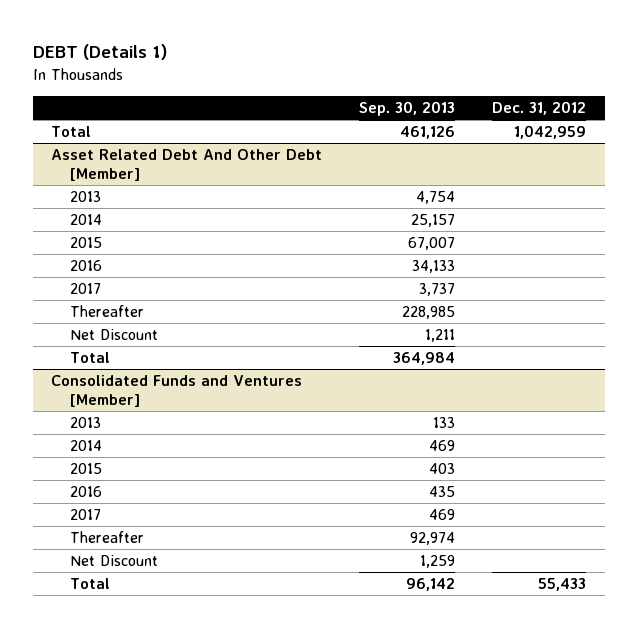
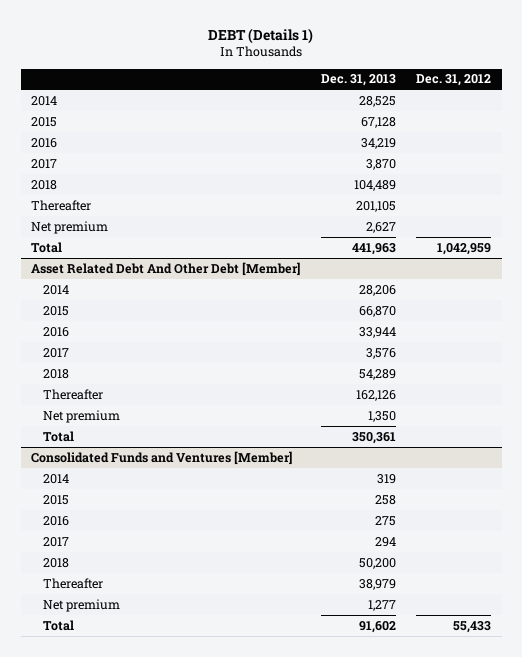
[359,101,456,117] Sep. 30, 2013 -> none
none -> [320,74,396,87] Dec. 31, 2013
none -> [30,95,57,106] 2014
none -> [30,116,57,127] 2015
none -> [30,137,57,148] 2016
none -> [30,158,57,169] 2017
none -> [30,179,57,190] 2018
none -> [30,199,91,211] Thereafter
none -> [30,220,108,234] Net premium
[69,191,101,203] 2013 -> none
none -> [43,368,70,379] 2018
[69,329,158,341] Net Discount -> [43,409,121,423] Net premium
[69,417,101,429] 2013 -> none
none -> [43,557,70,568] 2018
[69,555,158,567] Net Discount -> [43,598,121,612] Net premium

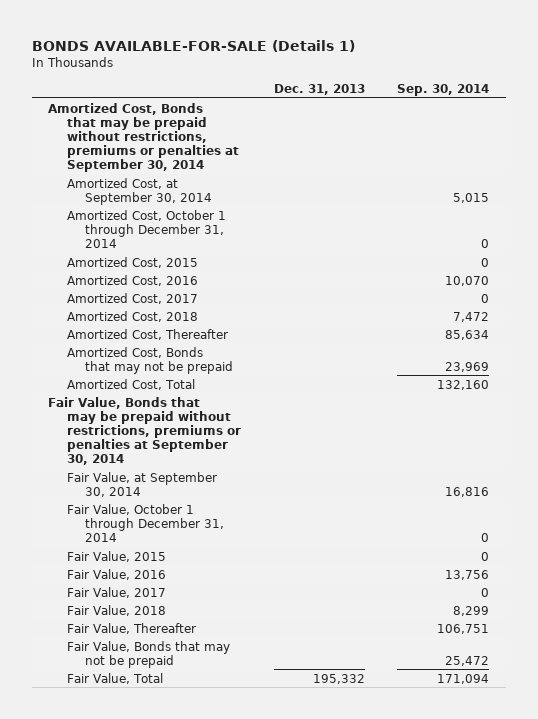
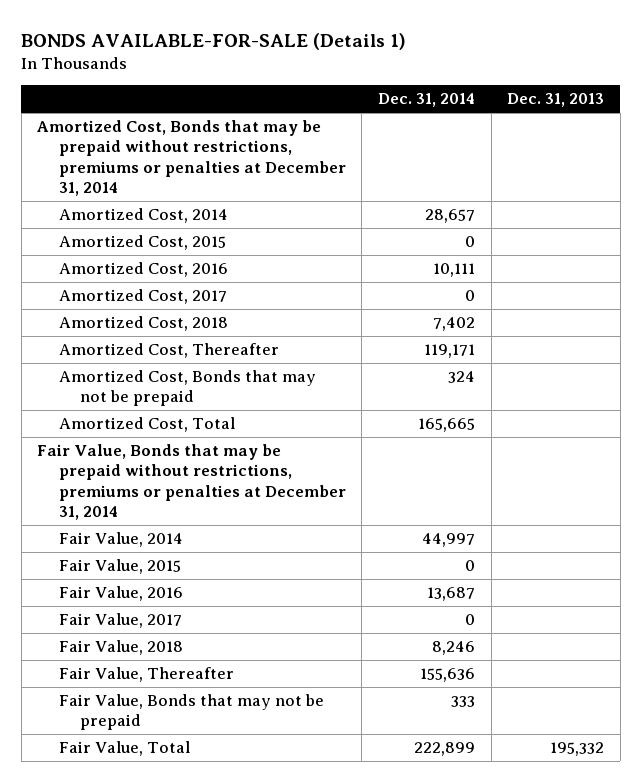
[397,83,490,96] Sep. 30, 2014 -> none
none -> [377,93,475,108] Dec. 31, 2014
[66,209,226,249] Amortized Cost, October 1 through December 31, 2014 -> none
[48,102,239,173] Amortized Cost, Bonds that may be prepaid without restrictions, premiums or penalties at September 30, 2014 -> [37,120,346,196] Amortized Cost, Bonds that may be prepaid without restrictions, premiums or penalties at December 31, 2014
[66,177,213,205] Amortized Cost, at September 30, 2014 -> [58,208,228,224] Amortized Cost, 2014
[66,503,225,543] Fair Value, October 1 through December 31, 2014 -> none
[48,396,241,466] Fair Value, Bonds that may be prepaid without restrictions, premiums or penalties at September 30, 2014 -> [37,444,346,520] Fair Value, Bonds that may be prepaid without restrictions, premiums or penalties at December 31, 2014
[66,471,217,497] Fair Value, at September 30, 2014 -> [58,532,183,548] Fair Value, 2014

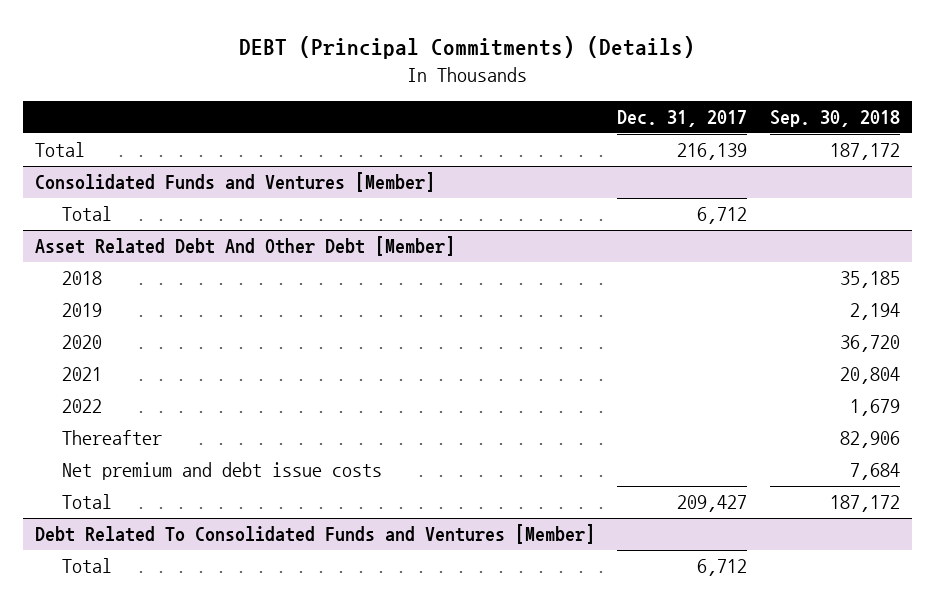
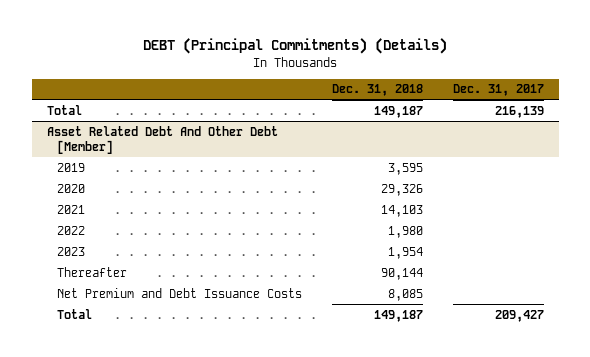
[770,110,901,128] Sep. 30, 2018 -> none
none -> [331,84,423,97] Dec. 31, 2018
[34,172,435,193] Consolidated Funds and Ventures [Member] -> none
[62,206,113,222] Total -> none
[62,271,103,286] 2018 -> none
none -> [56,246,85,256] 2023
[62,462,383,481] Net premium and debt issue costs -> [56,287,302,298] Net Premium and Debt Issuance Costs
[34,524,595,545] Debt Related To Consolidated Funds and Ventures [Member] -> none
[62,558,113,574] Total -> none

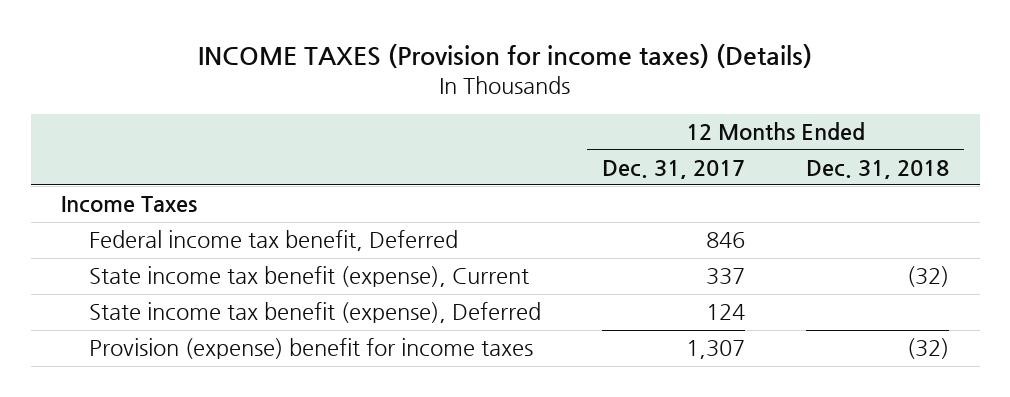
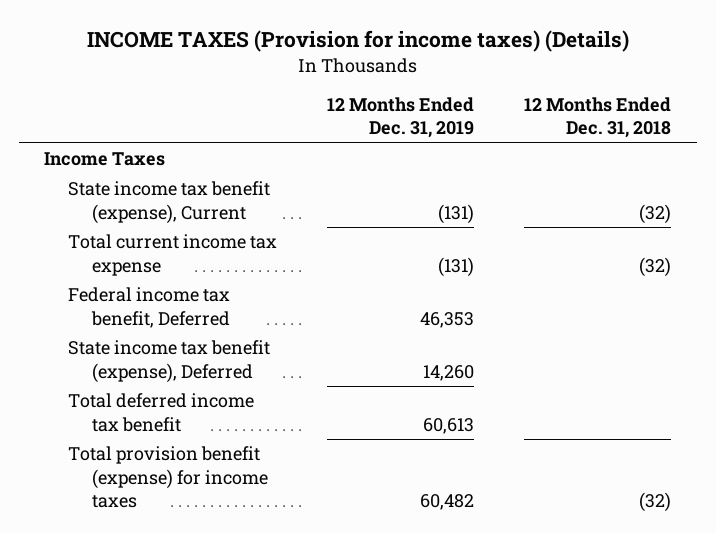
[602,159,746,179] Dec. 31, 2017 -> none
none -> [327,97,475,139] 12 Months Ended Dec. 31, 2019
none -> [68,234,278,276] Total current income tax expense
[89,230,459,252] Federal income tax benefit, Deferred -> [68,287,231,328] Federal income tax benefit, Deferred
none -> [68,393,255,432] Total deferred income tax benefit
[89,338,534,360] Provision (expense) benefit for income taxes -> [68,446,269,509] Total provision benefit (expense) for income taxes

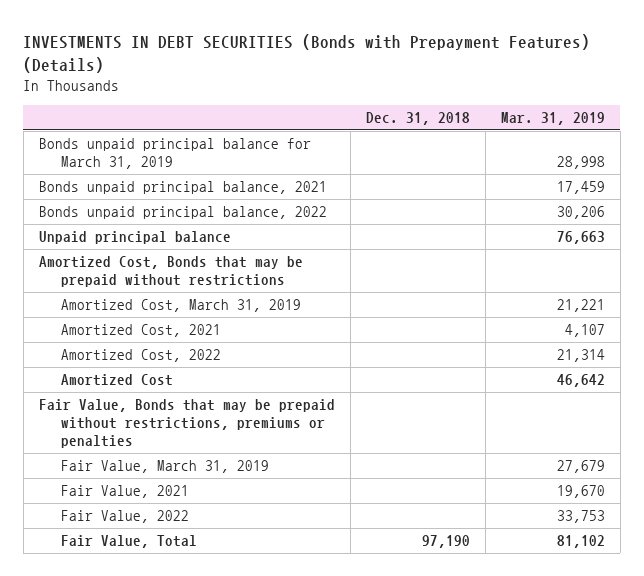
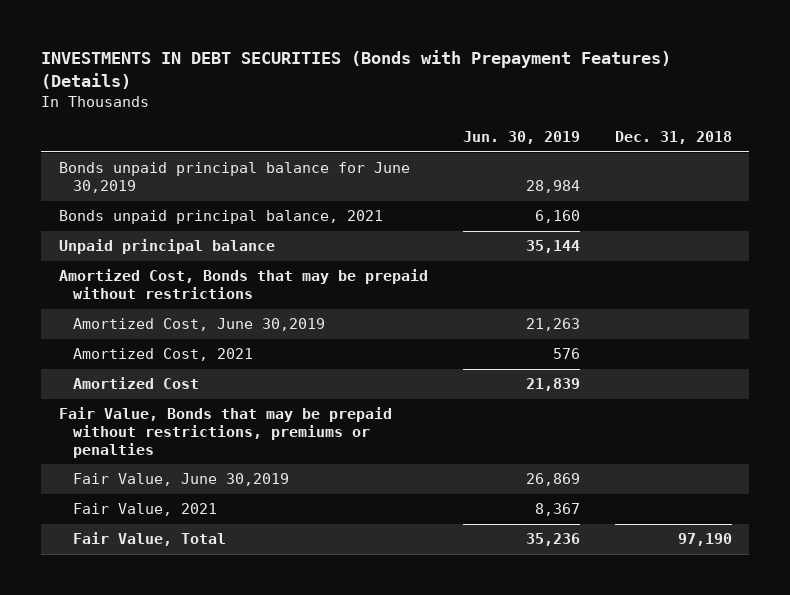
[500,112,605,126] Mar. 31, 2019 -> none
none -> [462,131,580,145] Jun. 30, 2019
[38,138,311,170] Bonds unpaid principal balance for March 31, 2019 -> [58,162,410,194] Bonds unpaid principal balance for June 30,2019
[38,206,327,220] Bonds unpaid principal balance, 2022 -> none
[61,299,302,313] Amortized Cost, March 31, 2019 -> [72,318,325,332] Amortized Cost, June 30,2019
[61,349,222,363] Amortized Cost, 2022 -> none
[61,460,270,474] Fair Value, March 31, 2019 -> [72,473,289,487] Fair Value, June 30,2019
[61,510,190,524] Fair Value, 2022 -> none

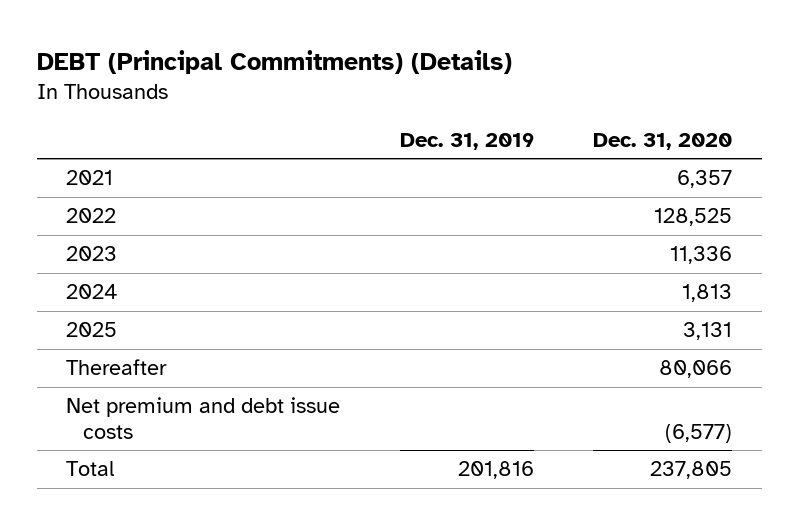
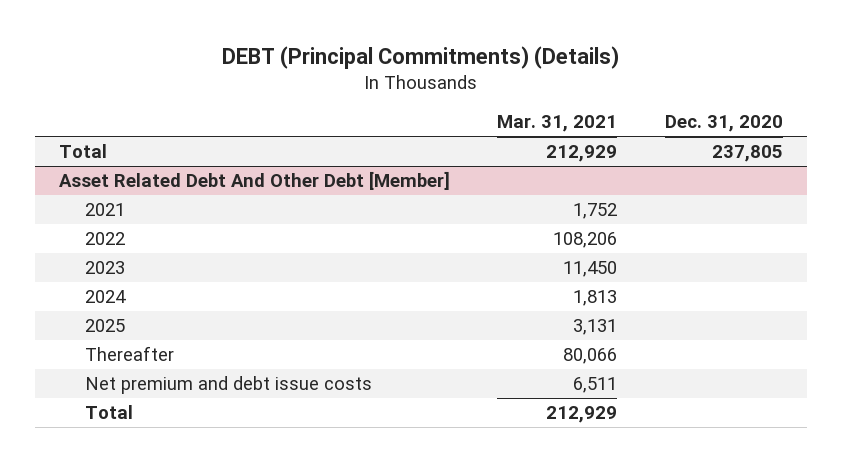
[399,132,534,150] Dec. 31, 2019 -> none
none -> [497,115,618,133] Mar. 31, 2021
[66,170,114,186] 2021 -> none
[66,208,117,224] 2022 -> none
[66,246,118,262] 2023 -> none
[66,284,119,300] 2024 -> none
[66,322,118,338] 2025 -> none
[66,359,168,376] Thereafter -> none
[66,397,341,439] Net premium and debt issue costs -> none
none -> [58,170,450,190] Asset Related Debt And Other Debt [Member]
none -> [85,202,126,216] 2021
none -> [85,231,126,245] 2022
none -> [85,260,126,274] 2023
none -> [85,289,127,303] 2024
none -> [85,318,126,332] 2025
none -> [85,345,175,361] Thereafter
none -> [85,375,373,394] Net premium and debt issue costs
none -> [85,404,134,419] Total

